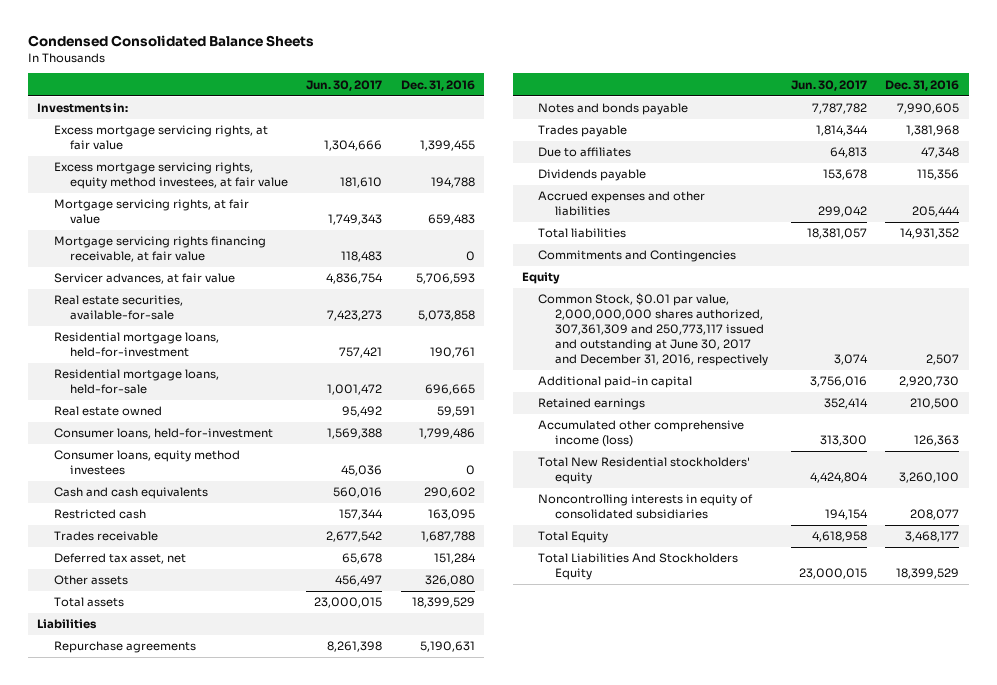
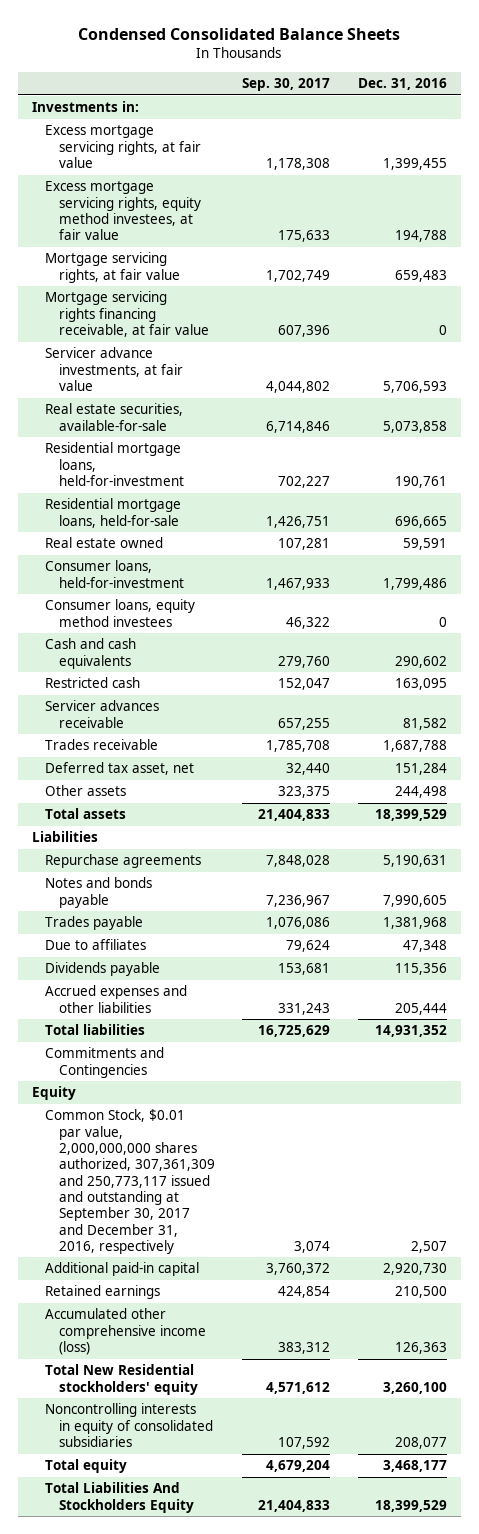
[306,79,383,91] Jun. 30, 2017 -> none
none -> [242,78,331,92] Sep. 30, 2017
[53,273,235,285] Servicer advances, at fair value -> [45,347,183,392] Servicer advance investments, at fair value
none -> [45,700,160,728] Servicer advances receivable
[424,575,475,587] 326,080 -> [394,786,447,799] 244,498
[538,293,768,367] Common Stock, $0.01 par value, 2,000,000,000 shares authorized, 307,361,309 and 250,773,117 issued and outstanding at June 30, 2017 and December 31, 2016, respectively -> [45,1109,215,1254] Common Stock, $0.01 par value, 2,000,000,000 shares authorized, 307,361,309 and 250,773,117 issued and outstanding at September 30, 2017 and December 31, 2016, respectively
[538,531,609,544] Total Equity -> [45,1459,128,1474] Total equity

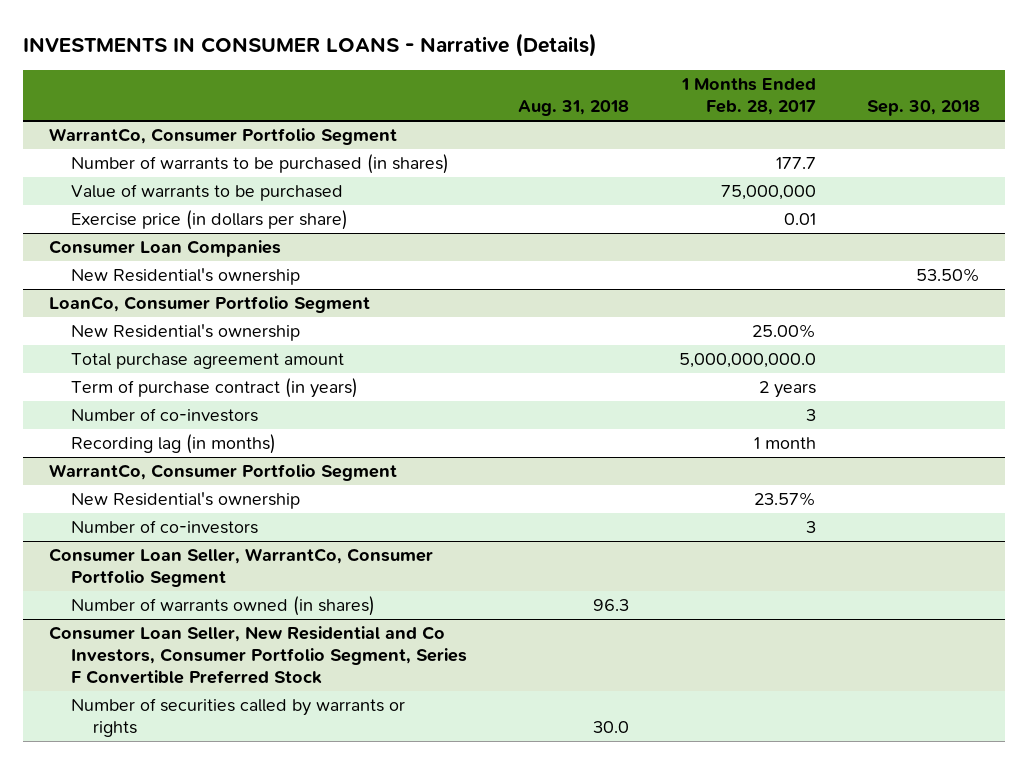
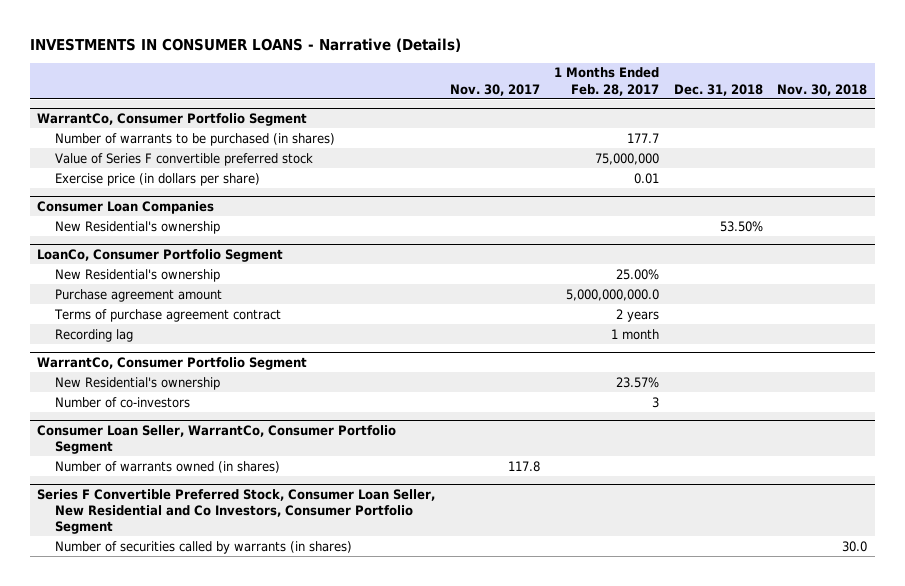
[517,100,629,117] Aug. 31, 2018 -> none
[866,100,980,117] Sep. 30, 2018 -> none
none -> [449,83,540,96] Nov. 30, 2017
none -> [673,83,763,96] Dec. 31, 2018
none -> [777,83,868,96] Nov. 30, 2018
[71,184,344,202] Value of warrants to be purchased -> [55,152,314,166] Value of Series F convertible preferred stock
[71,408,259,423] Number of co-investors -> none
[71,353,345,370] Total purchase agreement amount -> [55,288,223,302] Purchase agreement amount
[71,378,359,399] Term of purchase contract (in years) -> [54,308,282,322] Terms of purchase agreement contract
[71,434,277,455] Recording lag (in months) -> [55,328,134,342] Recording lag
[48,626,468,685] Consumer Loan Seller, New Residential and Co Investors, Consumer Portfolio Segment, Series F Convertible Preferred Stock -> [37,488,436,535] Series F Convertible Preferred Stock, Consumer Loan Seller, New Residential and Co Investors, Consumer Portfolio Segment
[71,698,406,738] Number of securities called by warrants or rights -> [55,540,353,554] Number of securities called by warrants (in shares)

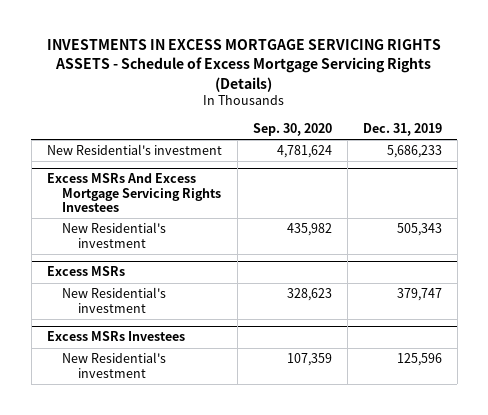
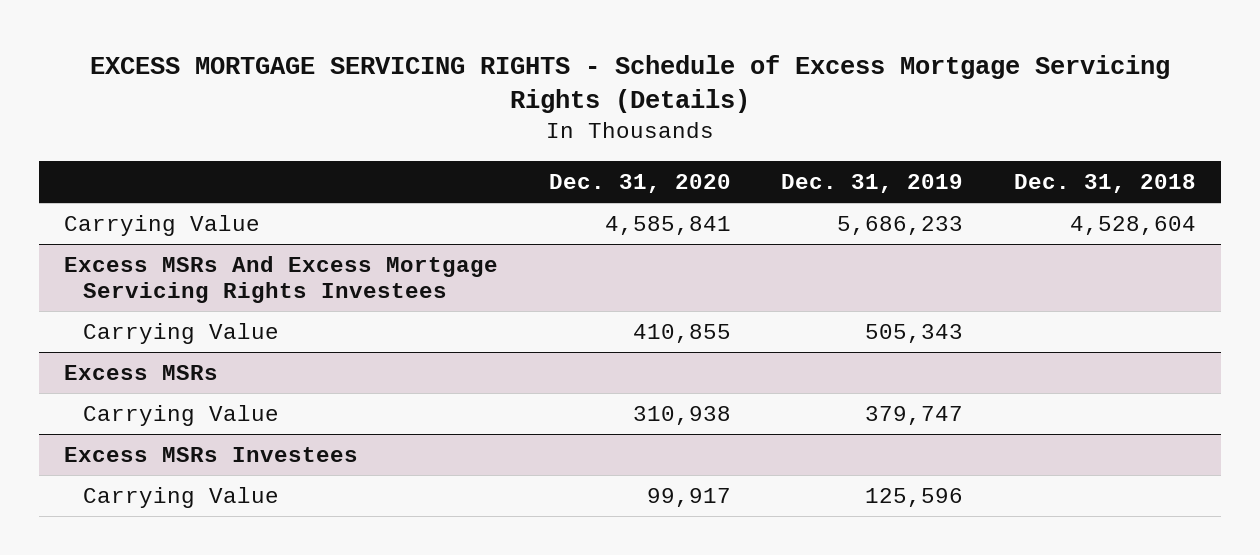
[47,39,442,92] INVESTMENTS IN EXCESS MORTGAGE SERVICING RIGHTS ASSETS - Schedule of Excess Mortgage Servicing Rights (Details) -> [90,54,1171,114] EXCESS MORTGAGE SERVICING RIGHTS - Schedule of Excess Mortgage Servicing Rights (Details)
[252,122,332,136] Sep. 30, 2020 -> none
none -> [548,173,731,193] Dec. 31, 2020
none -> [1013,173,1196,193] Dec. 31, 2018
[46,144,222,156] New Residential's investment -> [64,215,261,237] Carrying Value
[62,222,167,248] New Residential's investment -> [83,323,280,345] Carrying Value
[62,287,167,313] New Residential's investment -> [83,405,280,427] Carrying Value
[62,352,167,378] New Residential's investment -> [83,487,280,509] Carrying Value

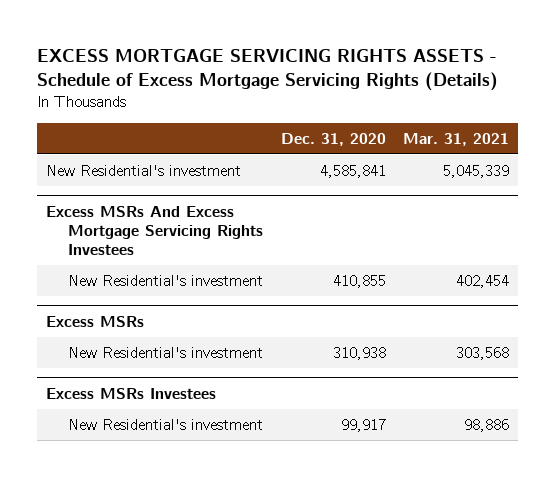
[90,54,1171,114] EXCESS MORTGAGE SERVICING RIGHTS - Schedule of Excess Mortgage Servicing Rights (Details) -> [37,48,499,91] EXCESS MORTGAGE SERVICING RIGHTS ASSETS - Schedule of Excess Mortgage Servicing Rights (Details)
[781,173,964,193] Dec. 31, 2019 -> none
[1013,173,1196,193] Dec. 31, 2018 -> none
none -> [403,132,510,146] Mar. 31, 2021
[64,215,261,237] Carrying Value -> [46,164,242,176] New Residential's investment
[83,323,280,345] Carrying Value -> [67,274,263,286] New Residential's investment
[83,405,280,427] Carrying Value -> [67,346,263,358] New Residential's investment
[83,487,280,509] Carrying Value -> [67,418,263,430] New Residential's investment

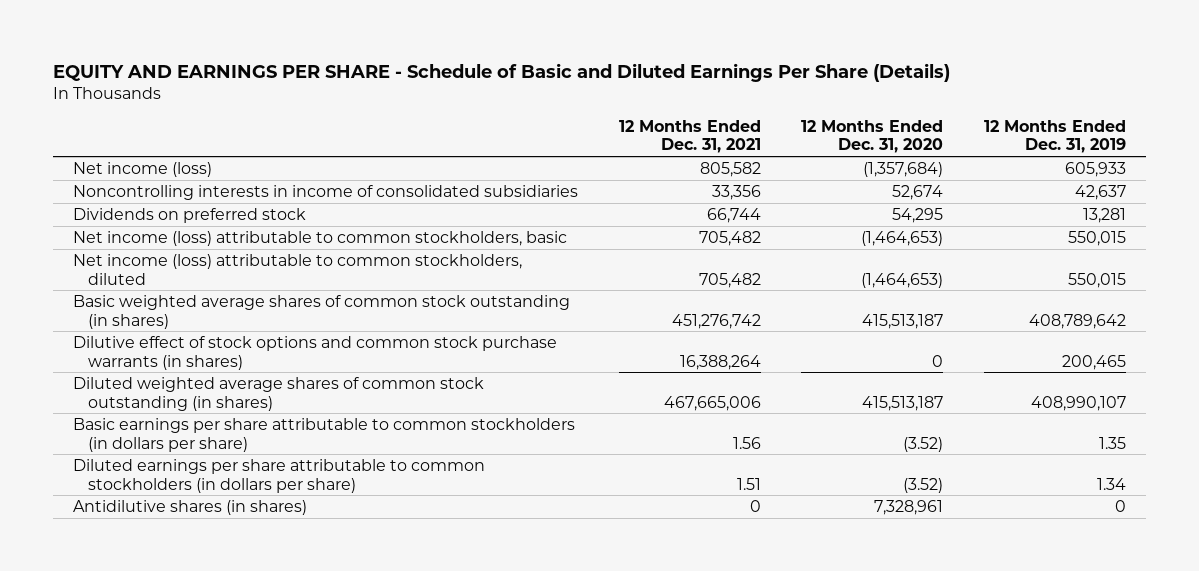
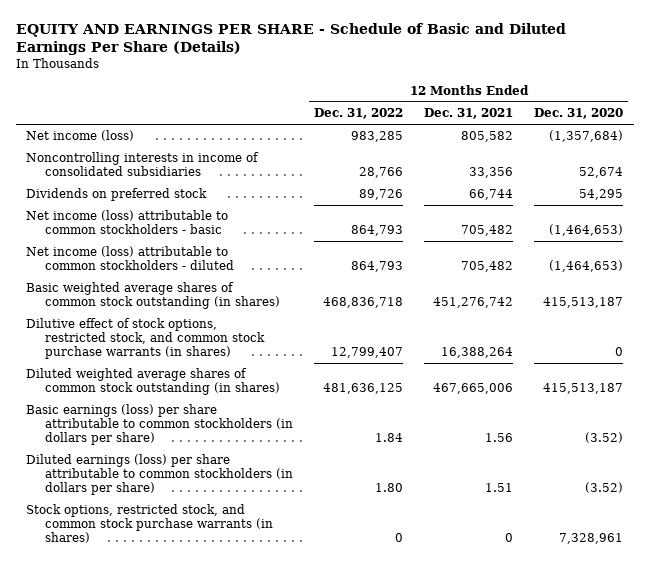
[983,119,1126,154] 12 Months Ended Dec. 31, 2019 -> none
none -> [313,108,403,120] Dec. 31, 2022
[73,230,568,246] Net income (loss) attributable to common stockholders, basic -> [26,210,229,235] Net income (loss) attributable to common stockholders - basic
[73,253,523,285] Net income (loss) attributable to common stockholders, diluted -> [26,246,234,271] Net income (loss) attributable to common stockholders - diluted
[73,335,558,370] Dilutive effect of stock options and common stock purchase warrants (in shares) -> [26,318,265,359] Dilutive effect of stock options, restricted stock, and common stock purchase warrants (in shares)
[73,417,576,452] Basic earnings per share attributable to common stockholders (in dollars per share) -> [26,404,293,445] Basic earnings (loss) per share attributable to common stockholders (in dollars per share)
[73,458,486,493] Diluted earnings per share attributable to common stockholders (in dollars per share) -> [26,454,293,495] Diluted earnings (loss) per share attributable to common stockholders (in dollars per share)
[73,499,308,515] Antidilutive shares (in shares) -> [26,504,273,543] Stock options, restricted stock, and common stock purchase warrants (in shares)

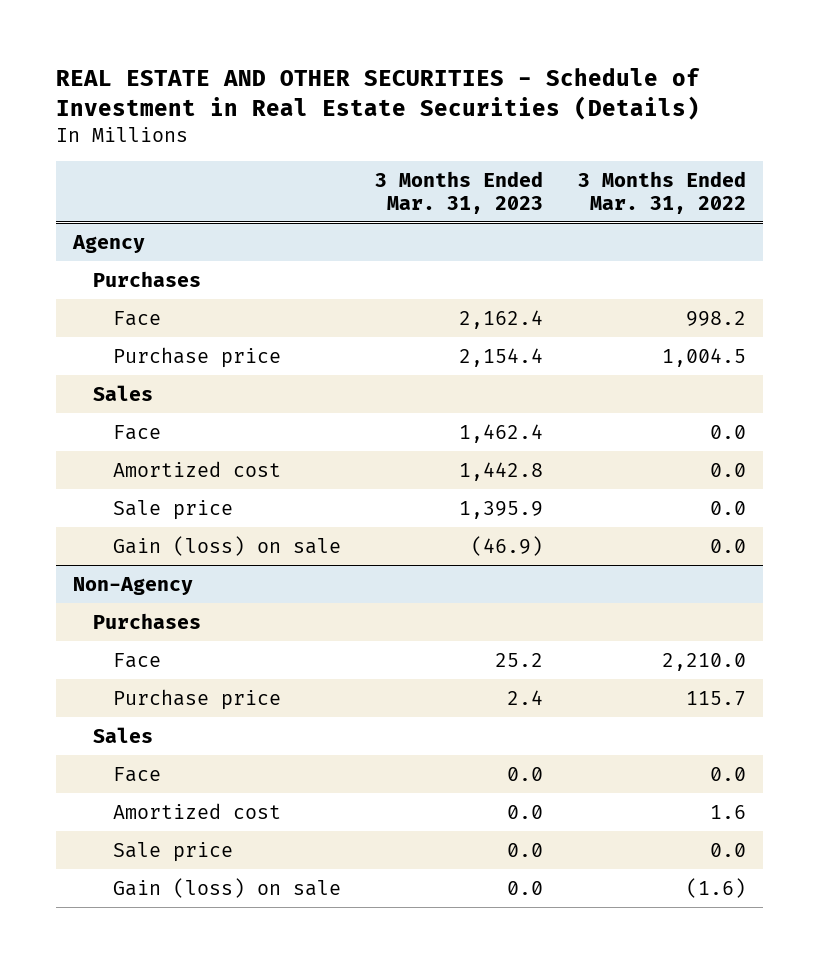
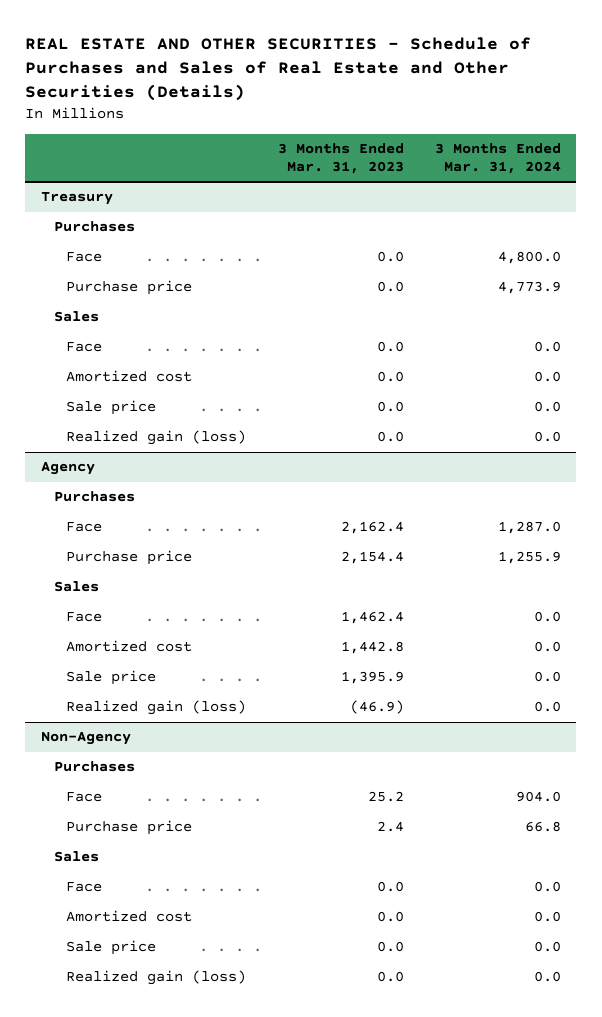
[56,68,701,120] REAL ESTATE AND OTHER SECURITIES - Schedule of Investment in Real Estate Securities (Details) -> [25,37,532,102] REAL ESTATE AND OTHER SECURITIES - Schedule of Purchases and Sales of Real Estate and Other Securities (Details)
[577,170,746,214] 3 Months Ended Mar. 31, 2022 -> none
none -> [434,143,561,175] 3 Months Ended Mar. 31, 2024
none -> [40,192,113,206] Treasury
none -> [53,221,135,233] Purchases
none -> [66,252,103,263] Face
none -> [66,280,193,296] Purchase price
none -> [53,311,99,323] Sales
none -> [66,342,103,353] Face
none -> [66,370,193,383] Amortized cost
none -> [66,400,157,416] Sale price
none -> [66,430,247,446] Realized gain (loss)
[113,535,342,556] Gain (loss) on sale -> [66,700,247,716] Realized gain (loss)
[113,877,342,898] Gain (loss) on sale -> [66,970,247,986] Realized gain (loss)

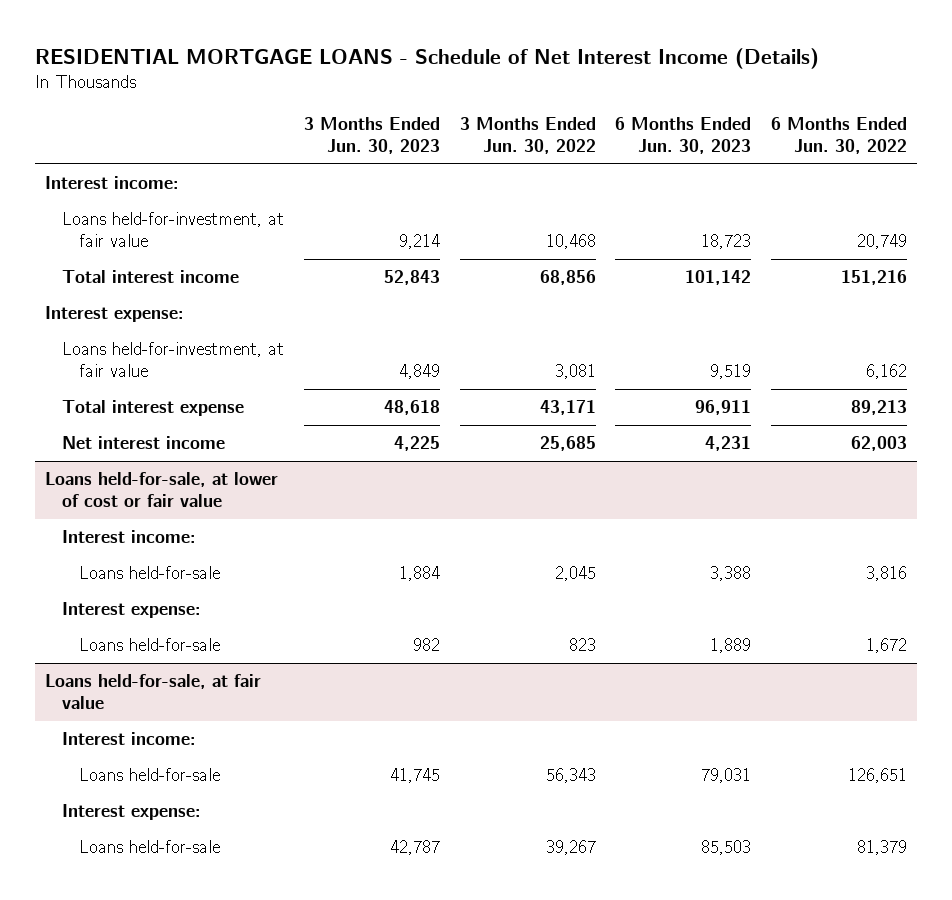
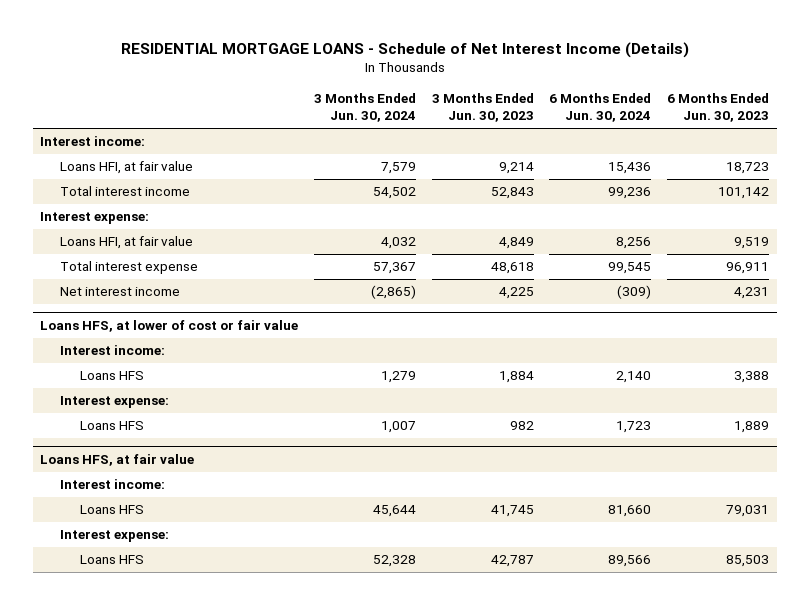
[459,117,596,155] 3 Months Ended Jun. 30, 2022 -> none
[771,117,908,155] 6 Months Ended Jun. 30, 2022 -> none
none -> [314,92,417,123] 3 Months Ended Jun. 30, 2024
none -> [549,92,652,123] 6 Months Ended Jun. 30, 2024
[62,212,285,248] Loans held-for-investment, at fair value -> [60,161,194,175] Loans HFI, at fair value
[62,342,285,378] Loans held-for-investment, at fair value -> [60,236,194,250] Loans HFI, at fair value
[45,472,279,508] Loans held-for-sale, at lower of cost or fair value -> [40,320,299,333] Loans HFS, at lower of cost or fair value
[78,566,220,580] Loans held-for-sale -> [79,371,144,381] Loans HFS
[78,638,220,652] Loans held-for-sale -> [79,421,144,431] Loans HFS
[45,674,262,710] Loans held-for-sale, at fair value -> [40,454,195,467] Loans HFS, at fair value
[78,768,220,782] Loans held-for-sale -> [79,505,144,515] Loans HFS
[78,840,220,854] Loans held-for-sale -> [79,555,144,565] Loans HFS

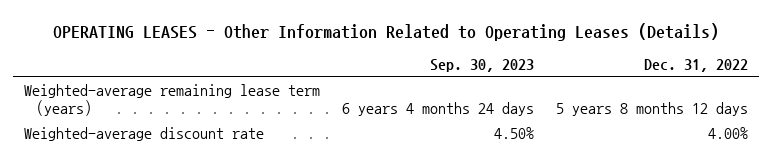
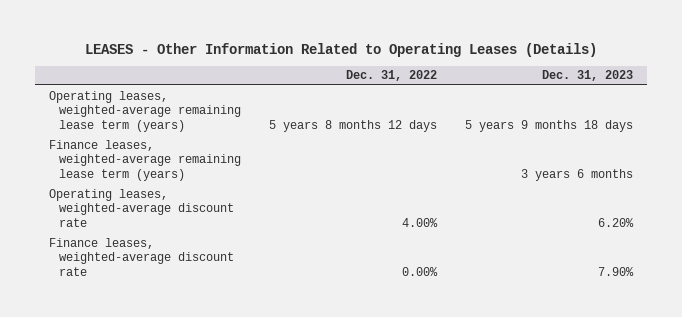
[52,22,719,41] OPERATING LEASES - Other Information Related to Operating Leases (Details) -> [84,42,597,57] LEASES - Other Information Related to Operating Leases (Details)
[429,59,534,73] Sep. 30, 2023 -> none
none -> [542,70,634,82] Dec. 31, 2023
[23,84,320,117] Weighted-average remaining lease term (years) -> [48,90,242,133] Operating leases, weighted-average remaining lease term (years)
none -> [48,139,242,182] Finance leases, weighted-average remaining lease term (years)
[23,127,264,142] Weighted-average discount rate -> [48,188,235,228] Operating leases, weighted-average discount rate
none -> [48,237,235,277] Finance leases, weighted-average discount rate

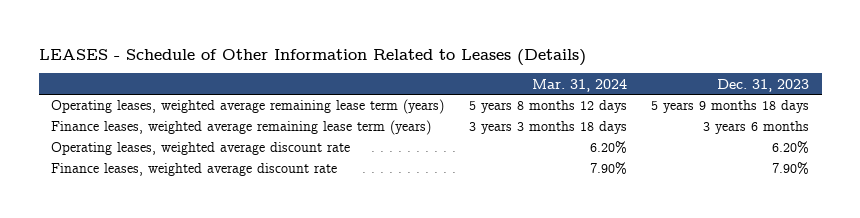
[84,42,597,57] LEASES - Other Information Related to Operating Leases (Details) -> [38,48,586,66] LEASES - Schedule of Other Information Related to Leases (Details)
[346,70,438,82] Dec. 31, 2022 -> none
none -> [531,78,627,92] Mar. 31, 2024
[48,90,242,133] Operating leases, weighted-average remaining lease term (years) -> [51,99,445,115] Operating leases, weighted average remaining lease term (years)
[48,139,242,182] Finance leases, weighted-average remaining lease term (years) -> [51,120,432,136] Finance leases, weighted average remaining lease term (years)
[48,188,235,228] Operating leases, weighted-average discount rate -> [51,142,351,156] Operating leases, weighted average discount rate
[48,237,235,277] Finance leases, weighted-average discount rate -> [51,163,338,177] Finance leases, weighted average discount rate

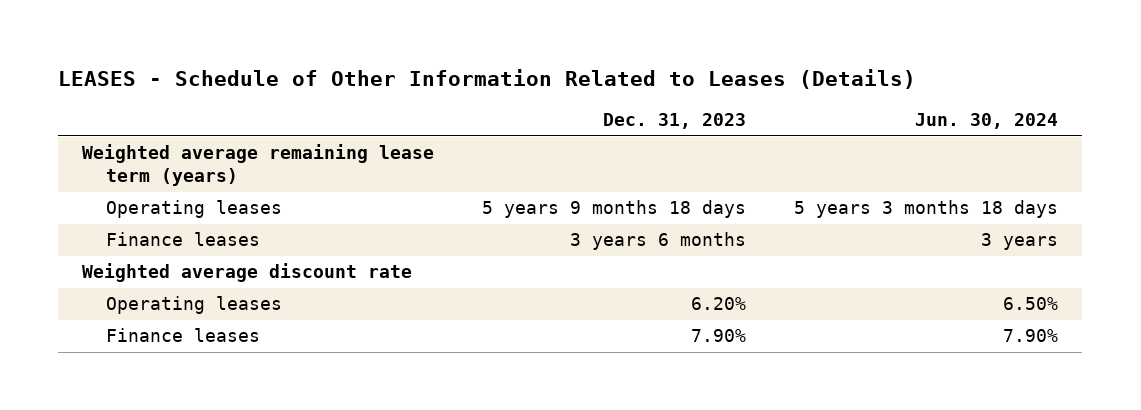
[531,78,627,92] Mar. 31, 2024 -> none
none -> [915,113,1059,130] Jun. 30, 2024
none -> [82,144,435,187] Weighted average remaining lease term (years)
[51,99,445,115] Operating leases, weighted average remaining lease term (years) -> [105,200,282,219] Operating leases
[51,120,432,136] Finance leases, weighted average remaining lease term (years) -> [105,232,260,247] Finance leases
none -> [82,263,413,283] Weighted average discount rate
[51,142,351,156] Operating leases, weighted average discount rate -> [105,296,282,315] Operating leases
[51,163,338,177] Finance leases, weighted average discount rate -> [105,328,260,343] Finance leases

